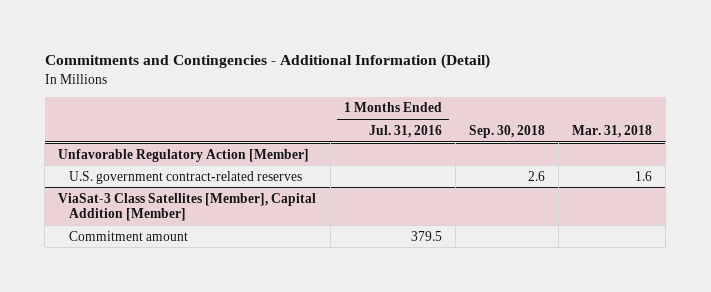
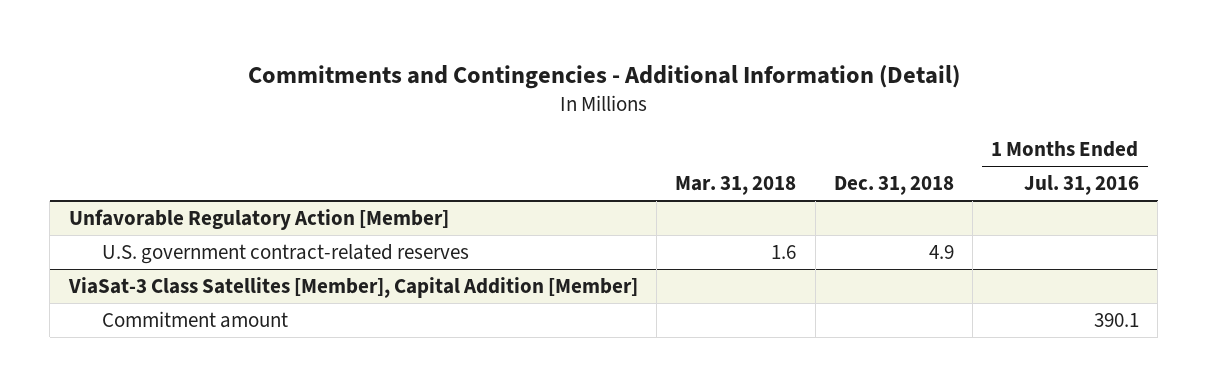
[469,124,546,138] Sep. 30, 2018 -> none
none -> [834,176,955,196] Dec. 31, 2018
[410,230,442,241] 379.5 -> [1093,312,1139,327] 390.1

